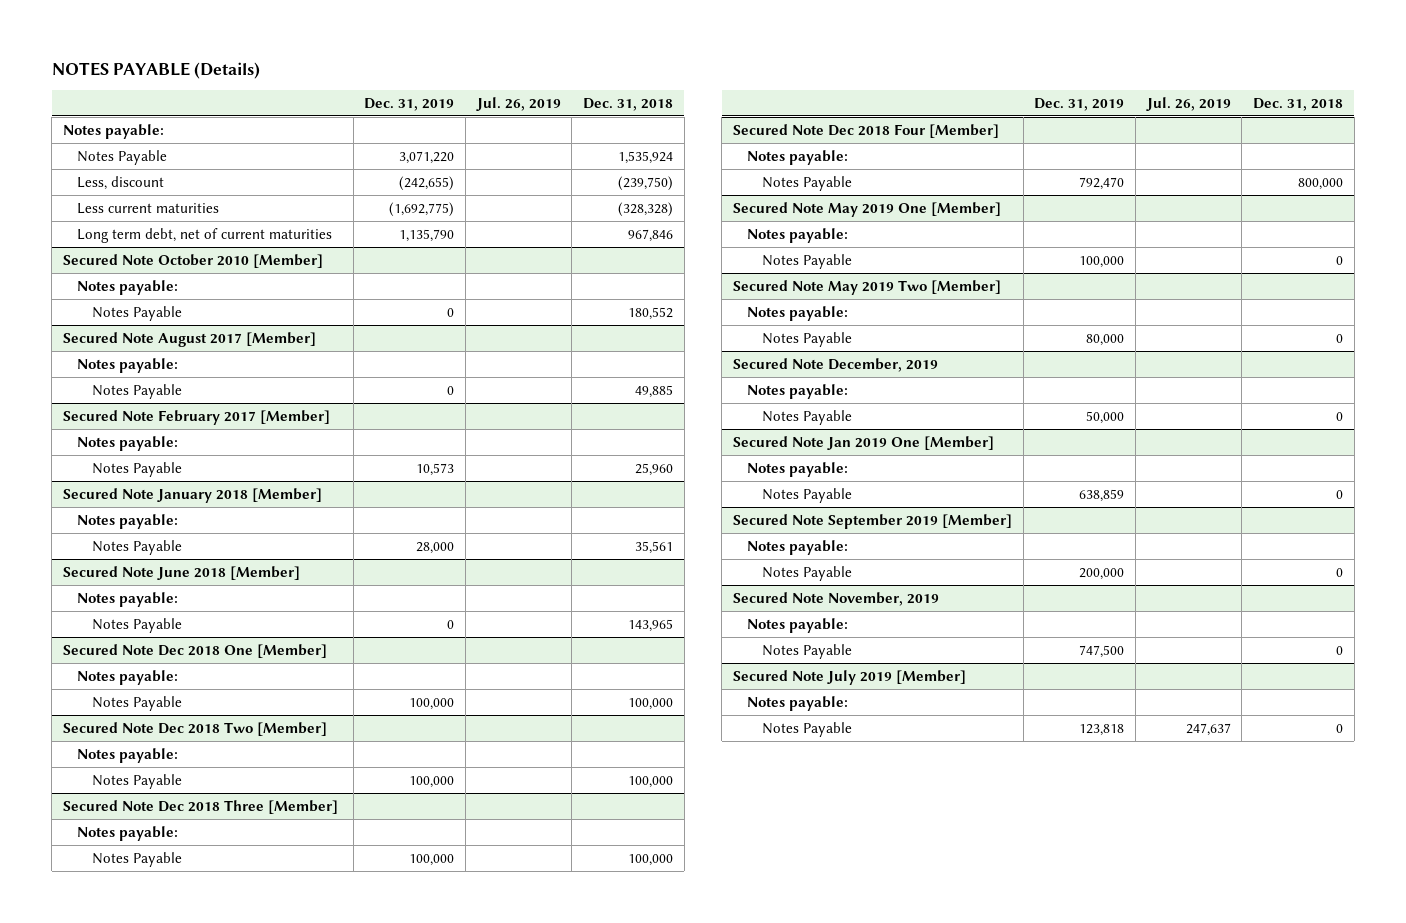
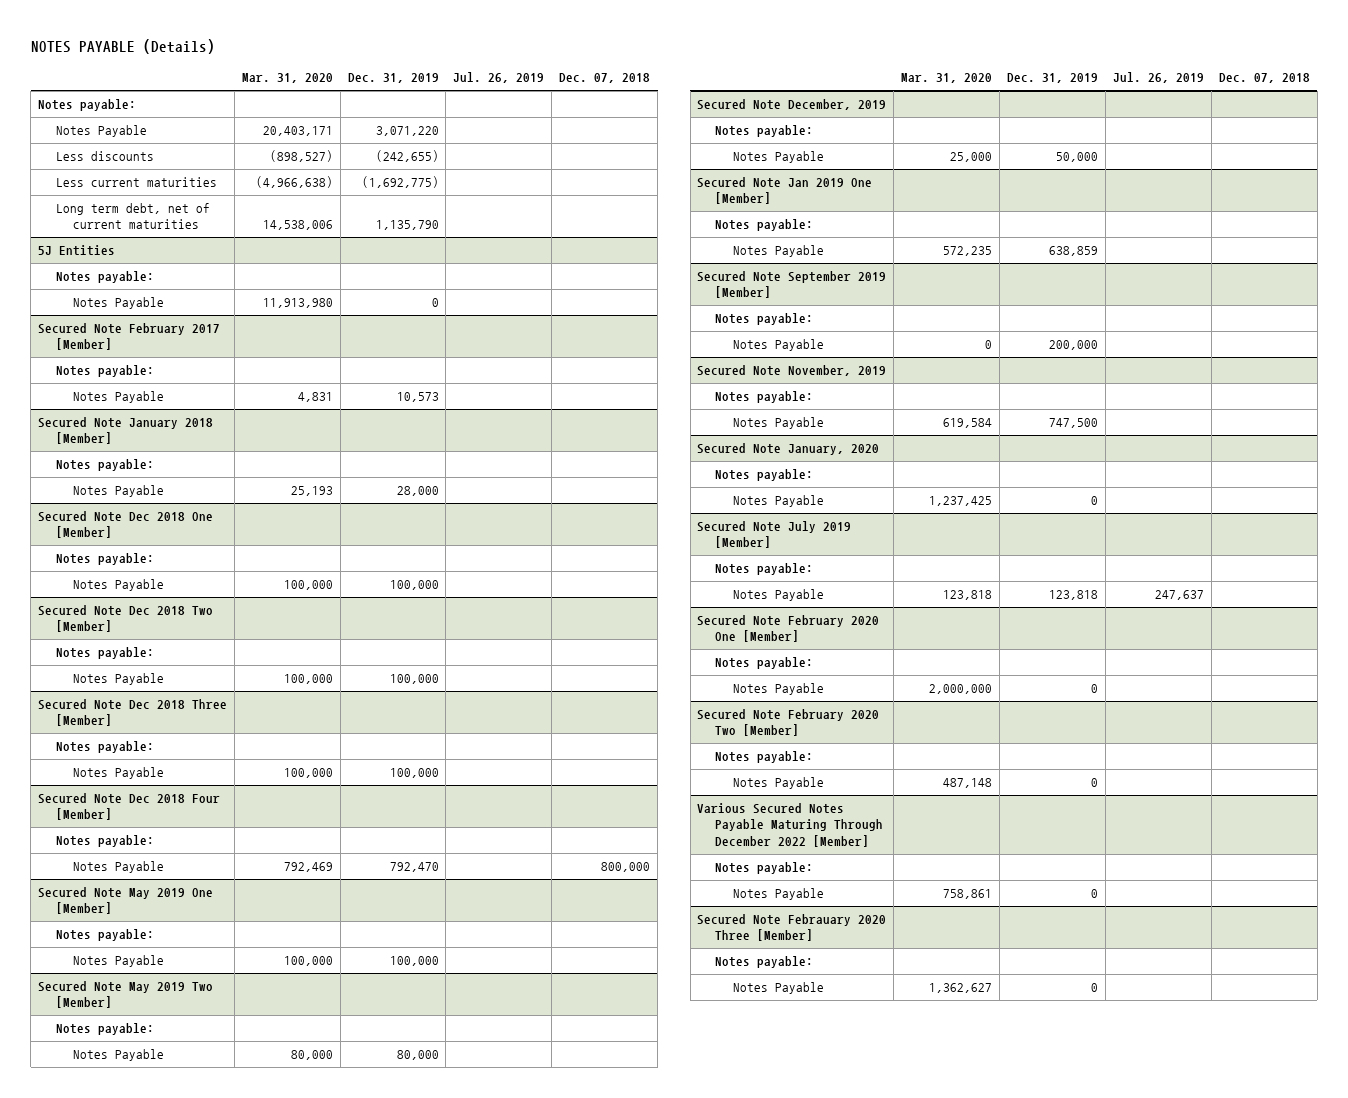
[582,97,673,111] Dec. 31, 2018 -> none
none -> [241,73,333,84] Mar. 31, 2020
none -> [559,73,651,84] Dec. 07, 2018
[77,175,165,190] Less, discount -> [55,151,154,162] Less discounts
[62,253,323,268] Secured Note October 2010 [Member] -> none
[77,279,179,295] Notes payable: -> none
[91,305,182,321] Notes Payable -> none
[62,331,316,347] Secured Note August 2017 [Member] -> none
none -> [37,245,115,257] 5J Entities
[62,565,300,580] Secured Note June 2018 [Member] -> none
[77,591,179,607] Notes payable: -> none
[91,617,182,633] Notes Payable -> none
none -> [697,443,880,456] Secured Note January, 2020
none -> [715,469,814,482] Notes payable:
none -> [732,495,824,508] Notes Payable
none -> [697,615,880,643] Secured Note February 2020 One [Member]
none -> [715,657,814,670] Notes payable:
none -> [732,683,824,696] Notes Payable
none -> [697,709,880,737] Secured Note February 2020 Two [Member]
none -> [715,751,814,764] Notes payable:
none -> [732,777,824,790] Notes Payable
none -> [697,803,884,847] Various Secured Notes Payable Maturing Through December 2022 [Member]
none -> [715,862,814,875] Notes payable:
none -> [732,888,824,901] Notes Payable
none -> [697,914,887,942] Secured Note Febrauary 2020 Three [Member]
none -> [715,956,814,969] Notes payable:
none -> [732,982,824,995] Notes Payable

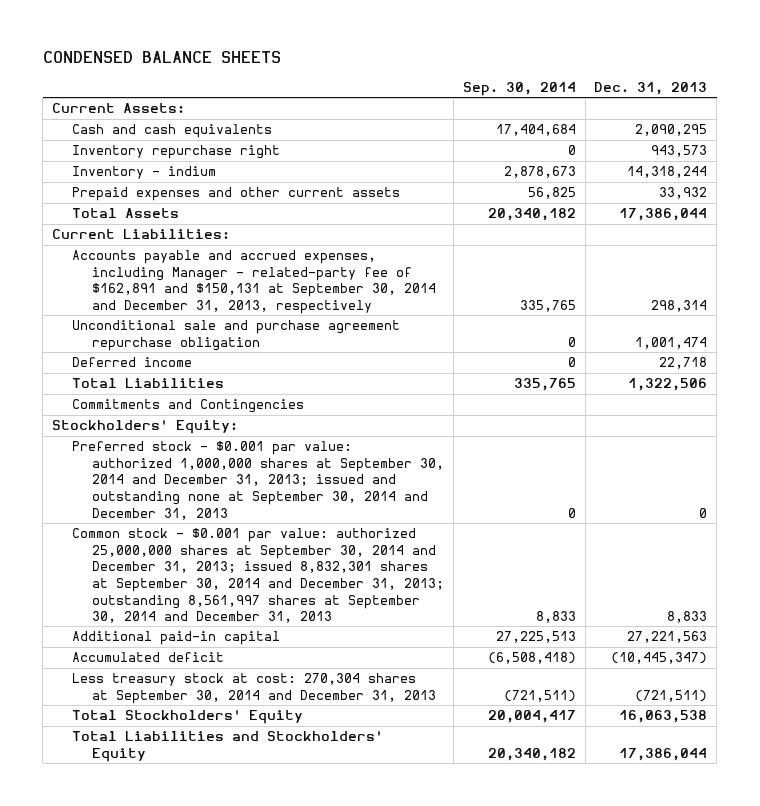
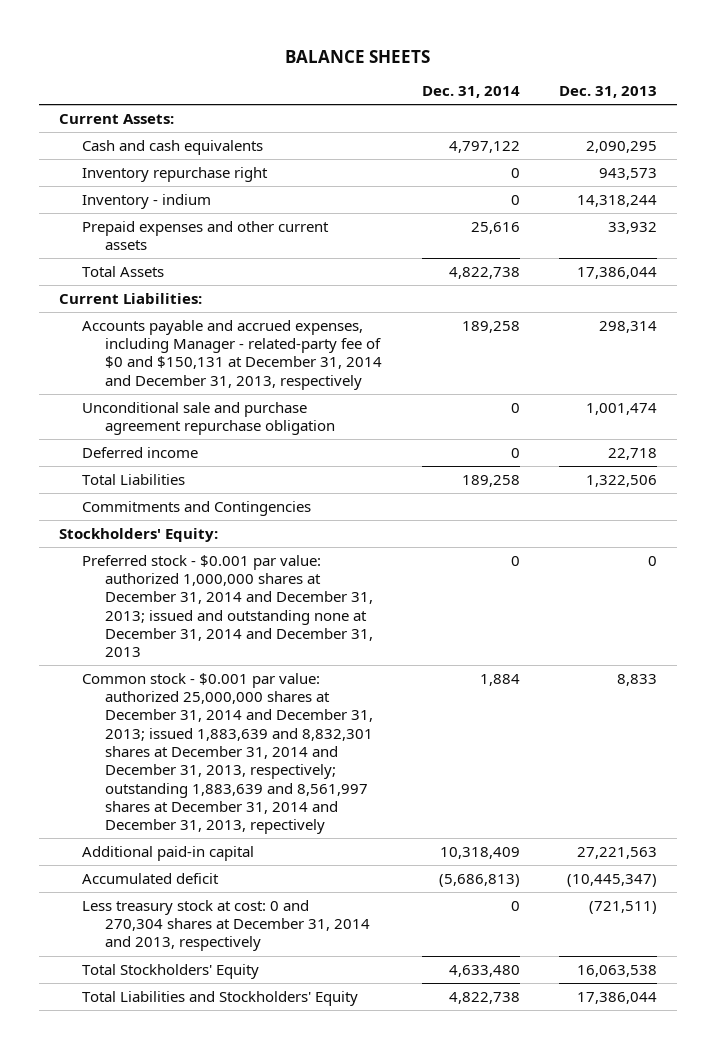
[42,51,281,64] CONDENSED BALANCE SHEETS -> [285,49,431,63] BALANCE SHEETS
[462,82,576,97] Sep. 30, 2014 -> none
none -> [421,86,520,99] Dec. 31, 2014
[72,250,437,315] Accounts payable and accrued expenses, including Manager - related-party fee of $162,891 and $150,131 at September 30, 2014 and December 31, 2013, respectively -> [82,319,383,390] Accounts payable and accrued expenses, including Manager - related-party fee of $0 and $150,131 at December 31, 2014 and December 31, 2013, respectively
[72,441,445,520] Preferred stock - $0.001 par value: authorized 1,000,000 shares at September 30, 2014 and December 31, 2013; issued and outstanding none at September 30, 2014 and December 31, 2013 -> [82,554,374,658] Preferred stock - $0.001 par value: authorized 1,000,000 shares at December 31, 2014 and December 31, 2013; issued and outstanding none at December 31, 2014 and December 31, 2013
[72,528,445,624] Common stock - $0.001 par value: authorized 25,000,000 shares at September 30, 2014 and December 31, 2013; issued 8,832,301 shares at September 30, 2014 and December 31, 2013; outstanding 8,561,997 shares at September 30, 2014 and December 31, 2013 -> [82,672,374,835] Common stock - $0.001 par value: authorized 25,000,000 shares at December 31, 2014 and December 31, 2013; issued 1,883,639 and 8,832,301 shares at December 31, 2014 and December 31, 2013, respectively; outstanding 1,883,639 and 8,561,997 shares at December 31, 2014 and December 31, 2013, repectively
[72,673,437,704] Less treasury stock at cost: 270,304 shares at September 30, 2014 and December 31, 2013 -> [82,899,371,952] Less treasury stock at cost: 0 and 270,304 shares at December 31, 2014 and 2013, respectively

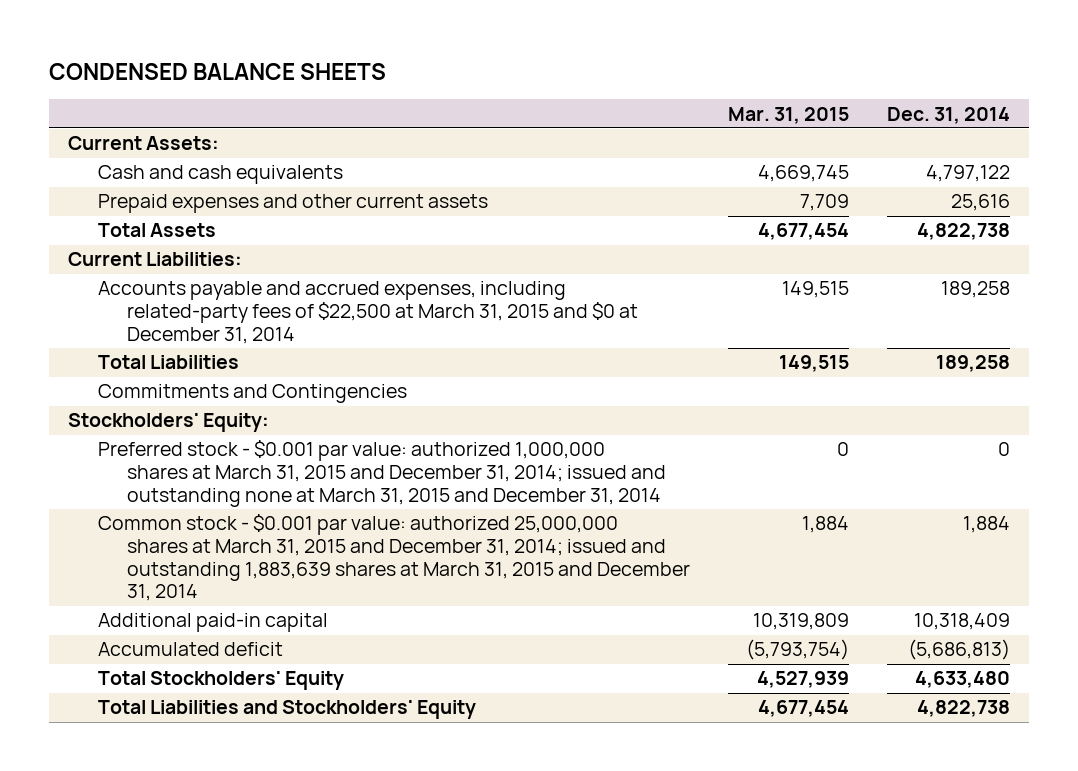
[285,49,431,63] BALANCE SHEETS -> [49,62,387,80] CONDENSED BALANCE SHEETS
[559,86,658,99] Dec. 31, 2013 -> none
none -> [727,106,849,124] Mar. 31, 2015
[82,166,269,182] Inventory repurchase right -> none
[82,193,212,209] Inventory - indium -> none
[82,401,336,436] Unconditional sale and purchase agreement repurchase obligation -> none
[82,446,199,458] Deferred income -> none
[82,319,383,390] Accounts payable and accrued expenses, including Manager - related-party fee of $0 and $150,131 at December 31, 2014 and December 31, 2013, respectively -> [97,281,638,344] Accounts payable and accrued expenses, including related-party fees of $22,500 at March 31, 2015 and $0 at December 31, 2014
[82,554,374,658] Preferred stock - $0.001 par value: authorized 1,000,000 shares at December 31, 2014 and December 31, 2013; issued and outstanding none at December 31, 2014 and December 31, 2013 -> [97,440,666,507] Preferred stock - $0.001 par value: authorized 1,000,000 shares at March 31, 2015 and December 31, 2014; issued and outstanding none at March 31, 2015 and December 31, 2014
[82,672,374,835] Common stock - $0.001 par value: authorized 25,000,000 shares at December 31, 2014 and December 31, 2013; issued 1,883,639 and 8,832,301 shares at December 31, 2014 and December 31, 2013, respectively; outstanding 1,883,639 and 8,561,997 shares at December 31, 2014 and December 31, 2013, repectively -> [97,514,690,602] Common stock - $0.001 par value: authorized 25,000,000 shares at March 31, 2015 and December 31, 2014; issued and outstanding 1,883,639 shares at March 31, 2015 and December 31, 2014
[82,899,371,952] Less treasury stock at cost: 0 and 270,304 shares at December 31, 2014 and 2013, respectively -> none

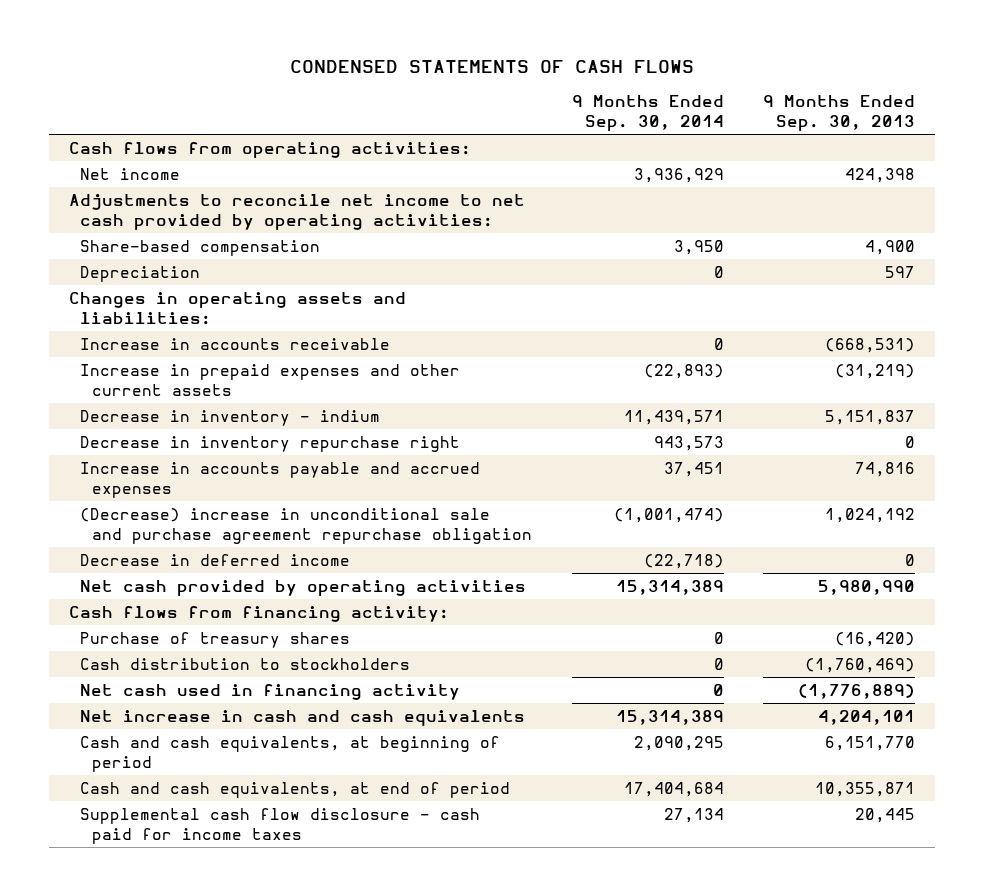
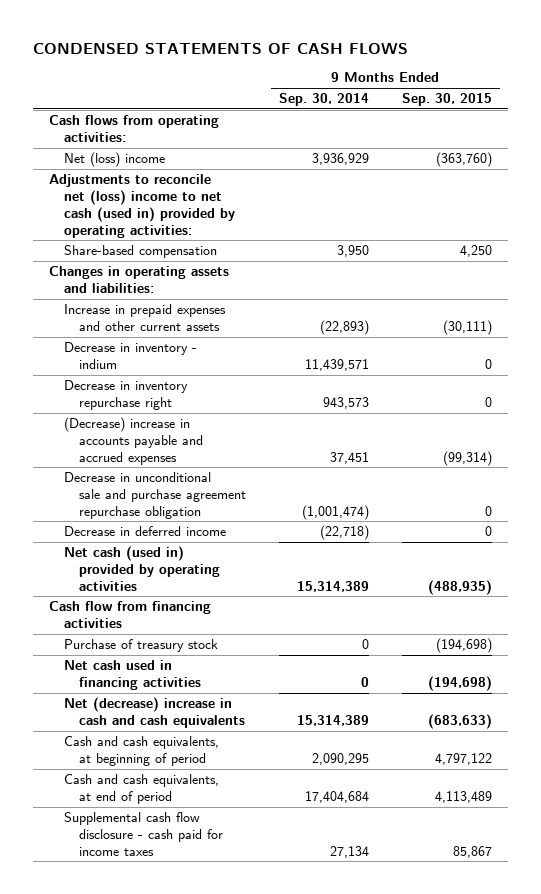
[763,94,916,131] 9 Months Ended Sep. 30, 2013 -> none
none -> [401,93,492,107] Sep. 30, 2015
[80,167,181,180] Net income -> [64,152,166,168] Net (loss) income
[68,193,525,230] Adjustments to reconcile net income to net cash provided by operating activities: -> [49,174,236,238] Adjustments to reconcile net (loss) income to net cash (used in) provided by operating activities:
[80,265,201,282] Depreciation -> none
[80,337,391,350] Increase in accounts receivable -> none
[80,461,481,498] Increase in accounts payable and accrued expenses -> [64,417,204,465] (Decrease) increase in accounts payable and accrued expenses
[80,507,532,544] (Decrease) increase in unconditional sale and purchase agreement repurchase obligation -> [64,472,247,519] Decrease in unconditional sale and purchase agreement repurchase obligation
[80,657,411,670] Cash distribution to stockholders -> none
[80,579,527,596] Net cash provided by operating activities -> [64,546,221,591] Net cash (used in) provided by operating activities
[68,605,449,622] Cash flows from financing activity: -> [49,601,212,628] Cash flow from financing activities
[80,631,351,648] Purchase of treasury shares -> [64,639,219,653] Purchase of treasury stock
[80,683,461,700] Net cash used in financing activity -> [64,660,202,690] Net cash used in financing activities
[80,709,526,726] Net increase in cash and cash equivalents -> [64,697,246,728] Net (decrease) increase in cash and cash equivalents

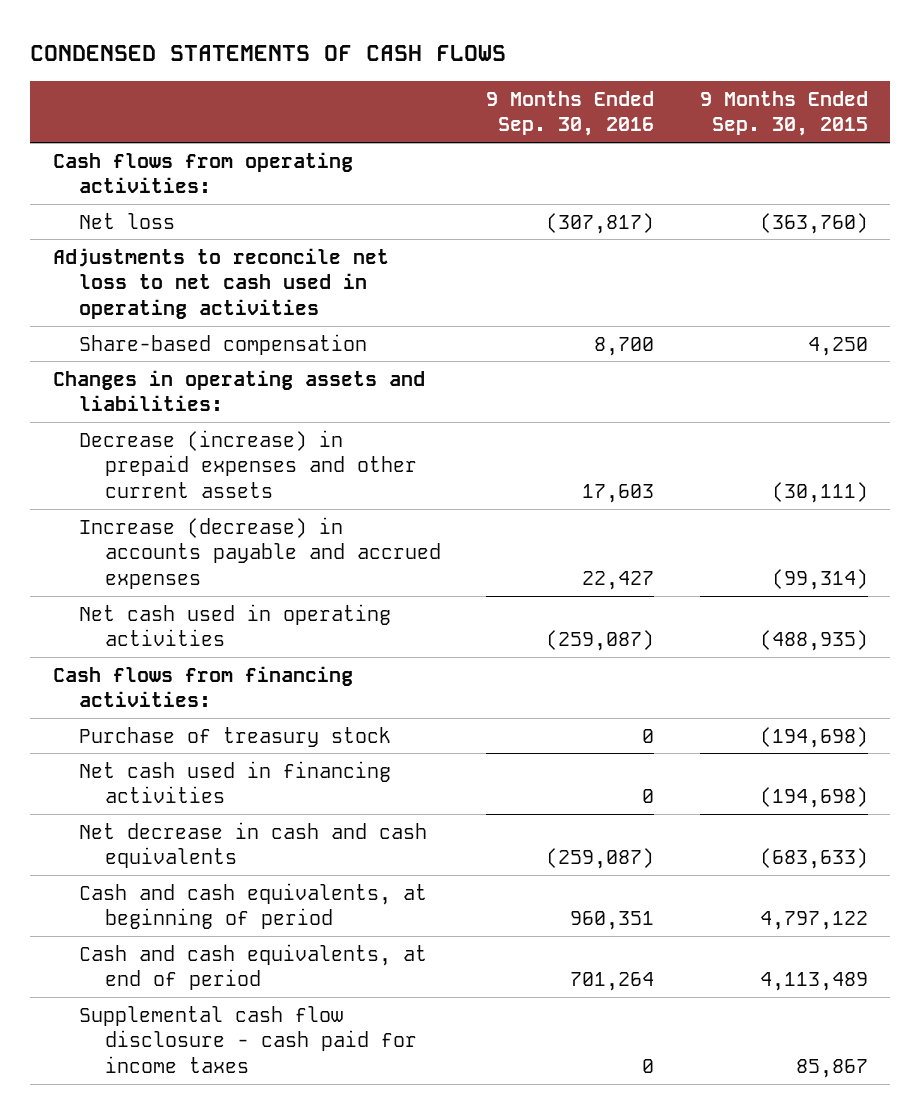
[279,93,370,107] Sep. 30, 2014 -> none
none -> [486,90,655,137] 9 Months Ended Sep. 30, 2016
[64,152,166,168] Net (loss) income -> [78,212,175,229] Net loss
[49,174,236,238] Adjustments to reconcile net (loss) income to net cash (used in) provided by operating activities: -> [52,247,389,319] Adjustments to reconcile net loss to net cash used in operating activities
[64,342,198,369] Decrease in inventory - indium -> none
[64,380,189,410] Decrease in inventory repurchase right -> none
[64,472,247,519] Decrease in unconditional sale and purchase agreement repurchase obligation -> none
[64,526,227,537] Decrease in deferred income -> none
[64,304,227,331] Increase in prepaid expenses and other current assets -> [78,429,417,498] Decrease (increase) in prepaid expenses and other current assets
[64,417,204,465] (Decrease) increase in accounts payable and accrued expenses -> [78,516,441,589] Increase (decrease) in accounts payable and accrued expenses
[64,546,221,591] Net cash (used in) provided by operating activities -> [78,603,391,647] Net cash used in operating activities
[49,601,212,628] Cash flow from financing activities -> [52,665,353,708] Cash flows from financing activities:
[64,697,246,728] Net (decrease) increase in cash and cash equivalents -> [78,821,427,869] Net decrease in cash and cash equivalents

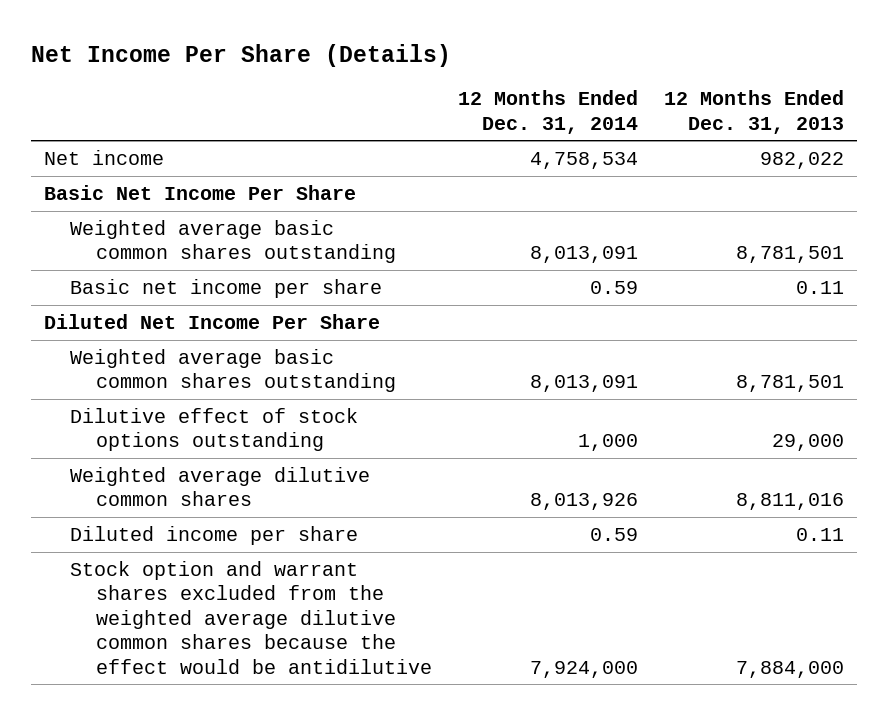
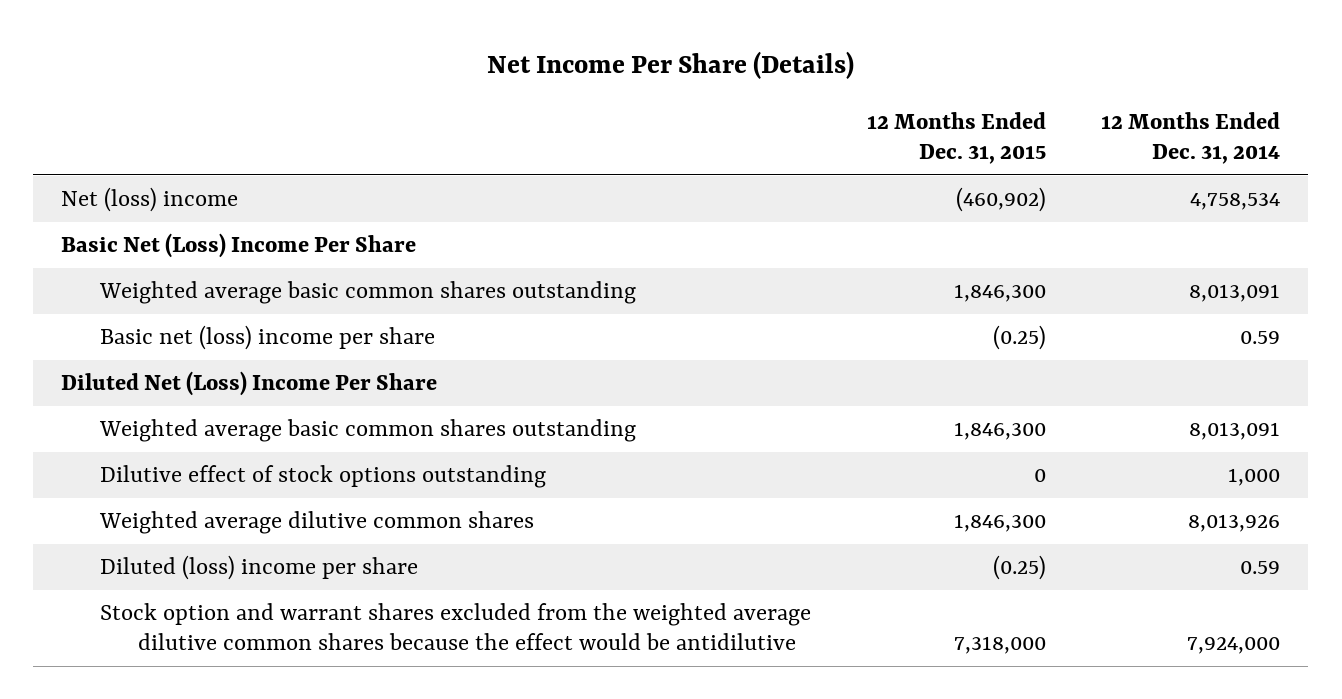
[663,90,844,134] 12 Months Ended Dec. 31, 2013 -> none
none -> [866,112,1046,165] 12 Months Ended Dec. 31, 2015
[43,149,164,165] Net income -> [61,187,239,213] Net (loss) income
[43,184,356,200] Basic Net Income Per Share -> [61,233,417,259] Basic Net (Loss) Income Per Share
[69,278,382,298] Basic net income per share -> [99,325,435,351] Basic net (loss) income per share
[43,313,380,329] Diluted Net Income Per Share -> [61,371,438,397] Diluted Net (Loss) Income Per Share
[69,525,358,545] Diluted income per share -> [99,555,418,581] Diluted (loss) income per share

